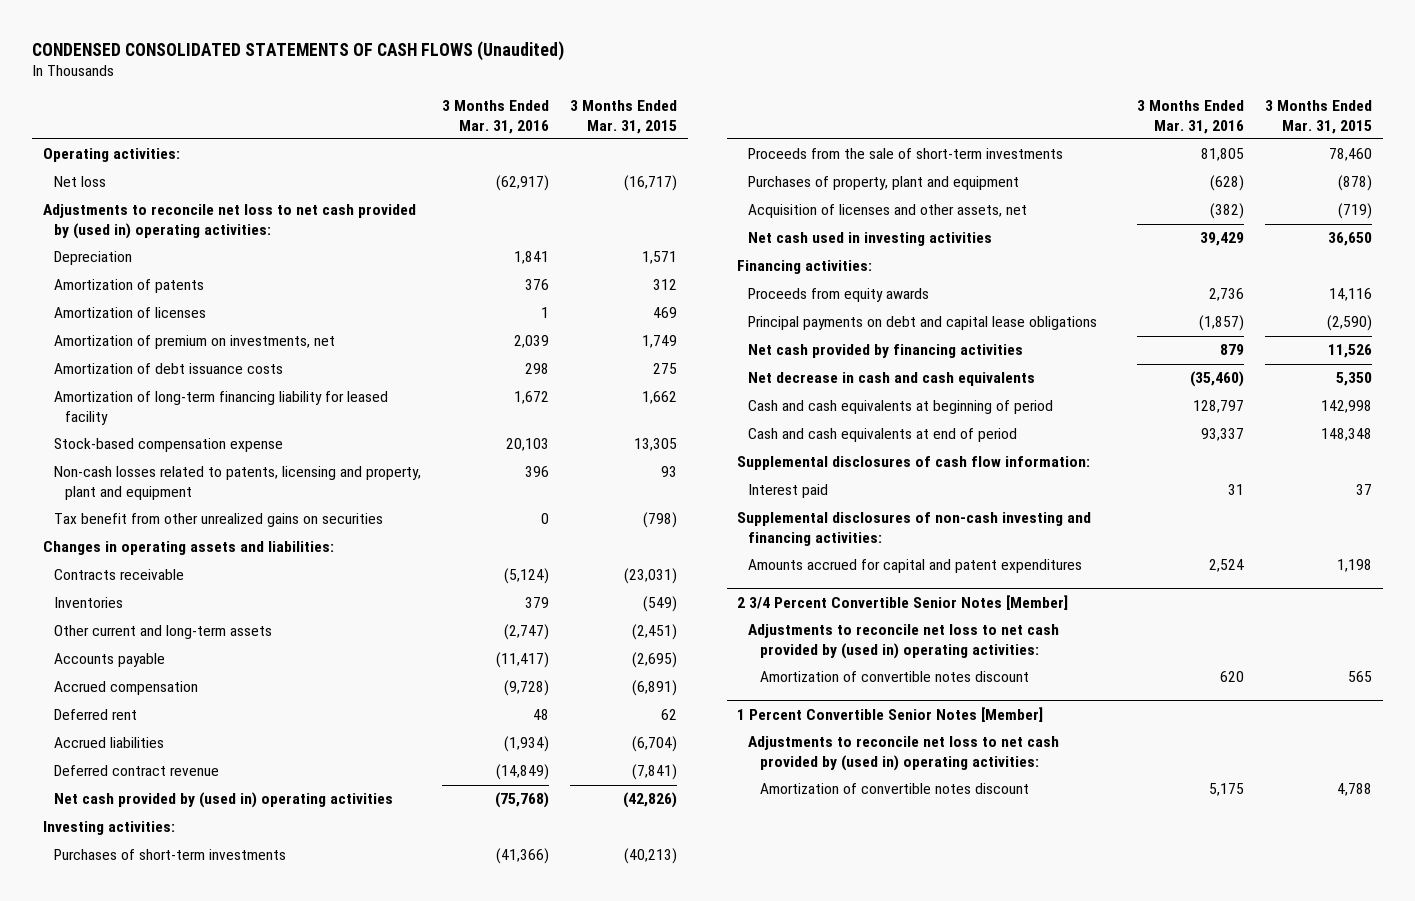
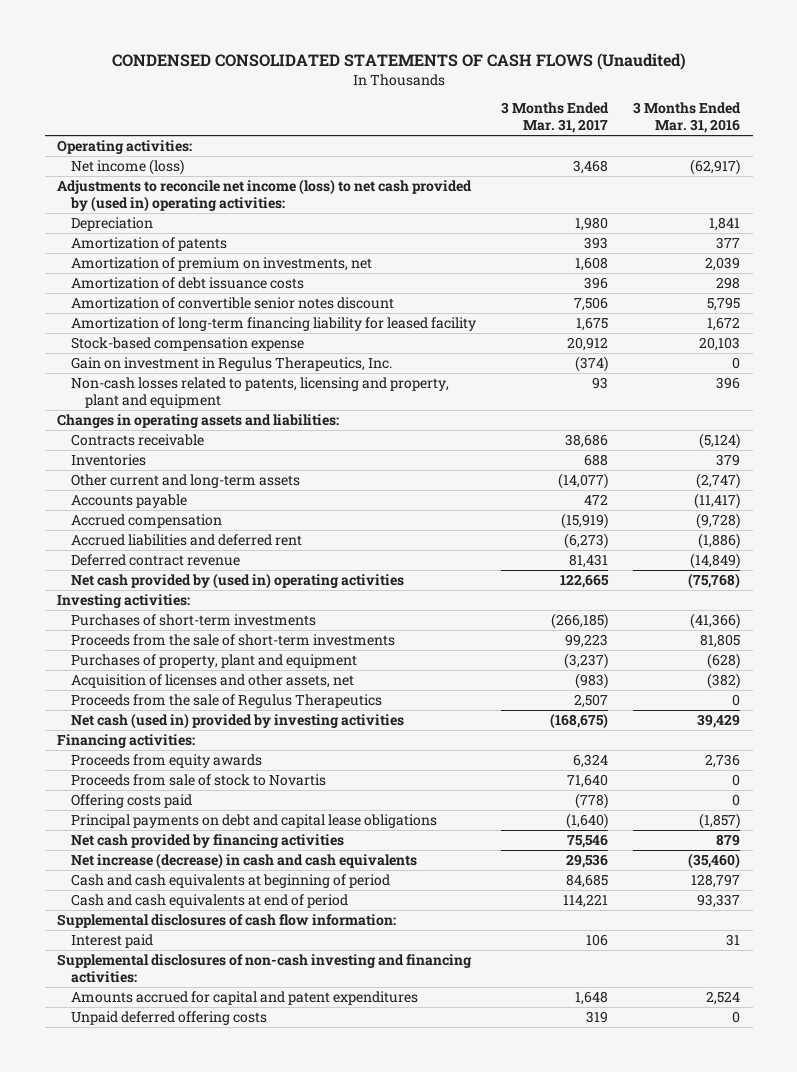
[570,100,678,134] 3 Months Ended Mar. 31, 2015 -> none
none -> [501,102,610,133] 3 Months Ended Mar. 31, 2017
[53,176,106,188] Net loss -> [71,159,185,176] Net income (loss)
[42,204,416,239] Adjustments to reconcile net loss to net cash provided by (used in) operating activities: -> [57,179,473,212] Adjustments to reconcile net income (loss) to net cash provided by (used in) operating activities:
[53,307,206,319] Amortization of licenses -> none
[525,279,550,291] 376 -> [716,237,741,250] 377
none -> [71,297,395,310] Amortization of convertible senior notes discount
none -> [71,357,393,372] Gain on investment in Regulus Therapeutics, Inc.
[53,513,383,528] Tax benefit from other unrealized gains on securities -> none
[53,709,137,721] Deferred rent -> none
[53,737,164,749] Accrued liabilities -> none
none -> [71,534,303,547] Accrued liabilities and deferred rent
none -> [71,694,383,709] Proceeds from the sale of Regulus Therapeutics
[748,232,993,247] Net cash used in investing activities -> [71,713,405,730] Net cash (used in) provided by investing activities
none -> [71,774,327,787] Proceeds from sale of stock to Novartis
none -> [71,794,193,809] Offering costs paid
[748,372,1036,387] Net decrease in cash and cash equivalents -> [71,853,418,870] Net increase (decrease) in cash and cash equivalents
[737,595,1069,611] 2 3/4 Percent Convertible Senior Notes [Member] -> none
[748,624,1060,659] Adjustments to reconcile net loss to net cash provided by (used in) operating activities: -> none
[759,671,1029,683] Amortization of convertible notes discount -> none
[737,707,1044,723] 1 Percent Convertible Senior Notes [Member] -> none
[748,736,1060,771] Adjustments to reconcile net loss to net cash provided by (used in) operating activities: -> none
[759,783,1029,795] Amortization of convertible notes discount -> none
none -> [71,1011,268,1026] Unpaid deferred offering costs

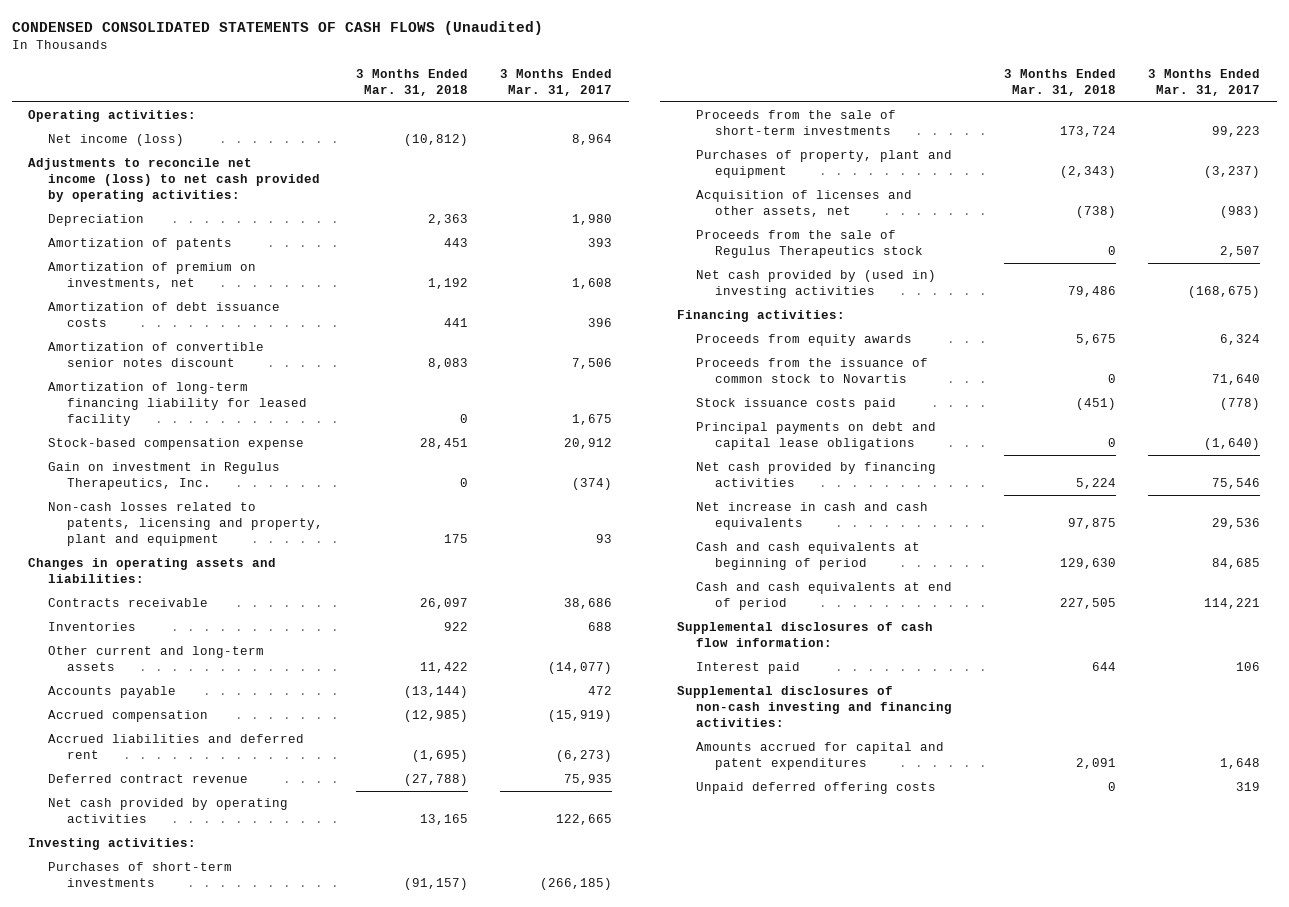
[633,102,742,133] 3 Months Ended Mar. 31, 2016 -> none
none -> [355,69,468,97] 3 Months Ended Mar. 31, 2018
[573,160,609,175] 3,468 -> [572,134,613,146] 8,964
[57,179,473,212] Adjustments to reconcile net income (loss) to net cash provided by (used in) operating activities: -> [28,158,320,203] Adjustments to reconcile net income (loss) to net cash provided by operating activities:
[569,554,609,569] 81,431 -> [564,774,613,786] 75,935
[71,573,405,590] Net cash provided by (used in) operating activities -> [47,798,288,824] Net cash provided by operating activities
[71,694,383,709] Proceeds from the sale of Regulus Therapeutics -> [695,230,924,259] Proceeds from the sale of Regulus Therapeutics stock
[71,713,405,730] Net cash (used in) provided by investing activities -> [695,270,936,299] Net cash provided by (used in) investing activities
[71,774,327,787] Proceeds from sale of stock to Novartis -> [695,358,928,384] Proceeds from the issuance of common stock to Novartis
[71,794,193,809] Offering costs paid -> [695,398,896,411] Stock issuance costs paid
[71,853,418,870] Net increase (decrease) in cash and cash equivalents -> [695,502,928,531] Net increase in cash and cash equivalents

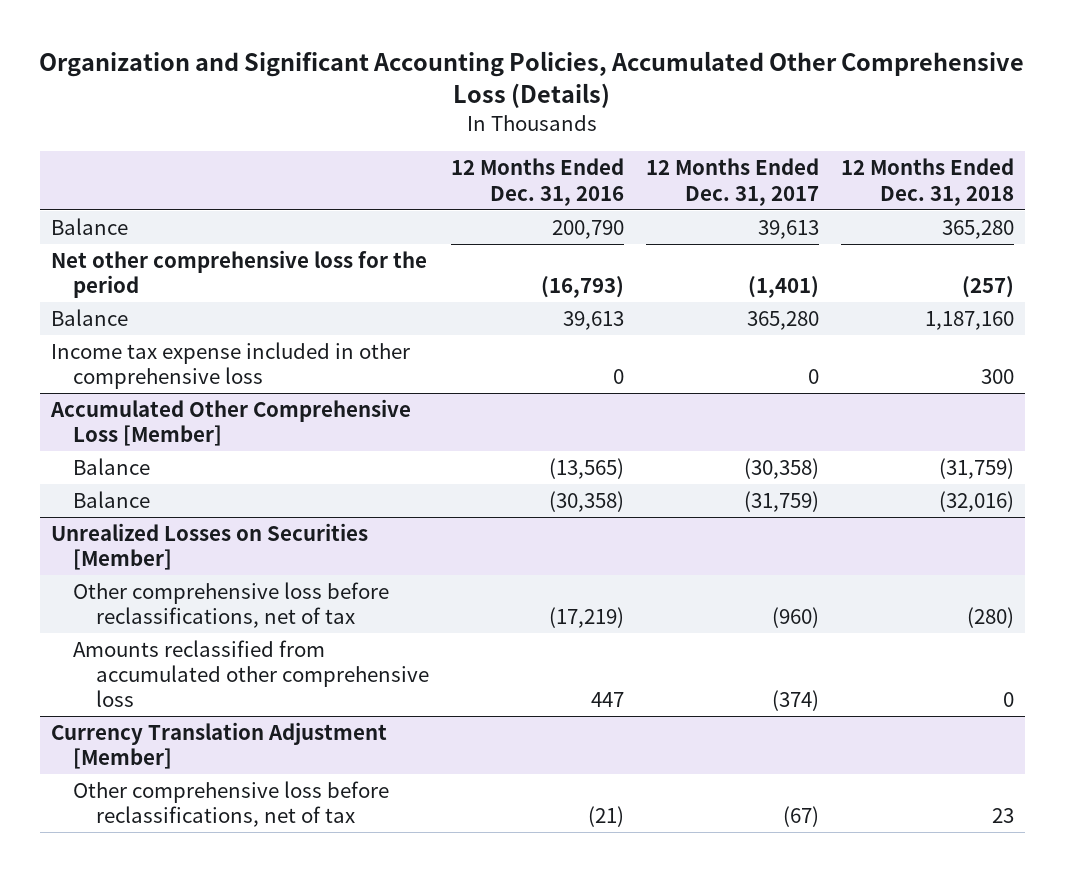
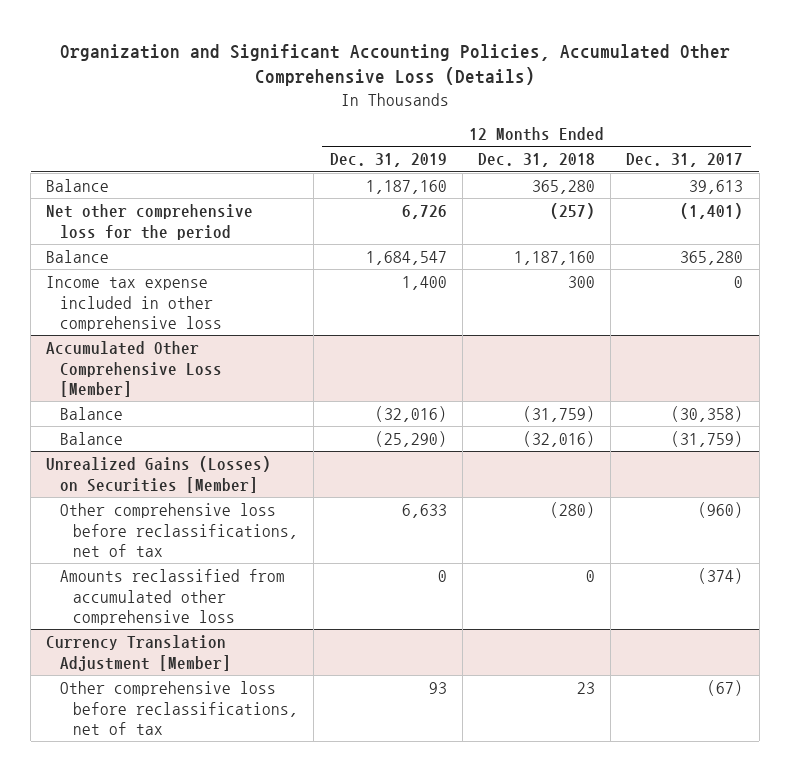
[450,158,624,206] 12 Months Ended Dec. 31, 2016 -> none
none -> [329,153,447,168] Dec. 31, 2019
[50,523,368,571] Unrealized Losses on Securities [Member] -> [46,455,272,493] Unrealized Gains (Losses) on Securities [Member]

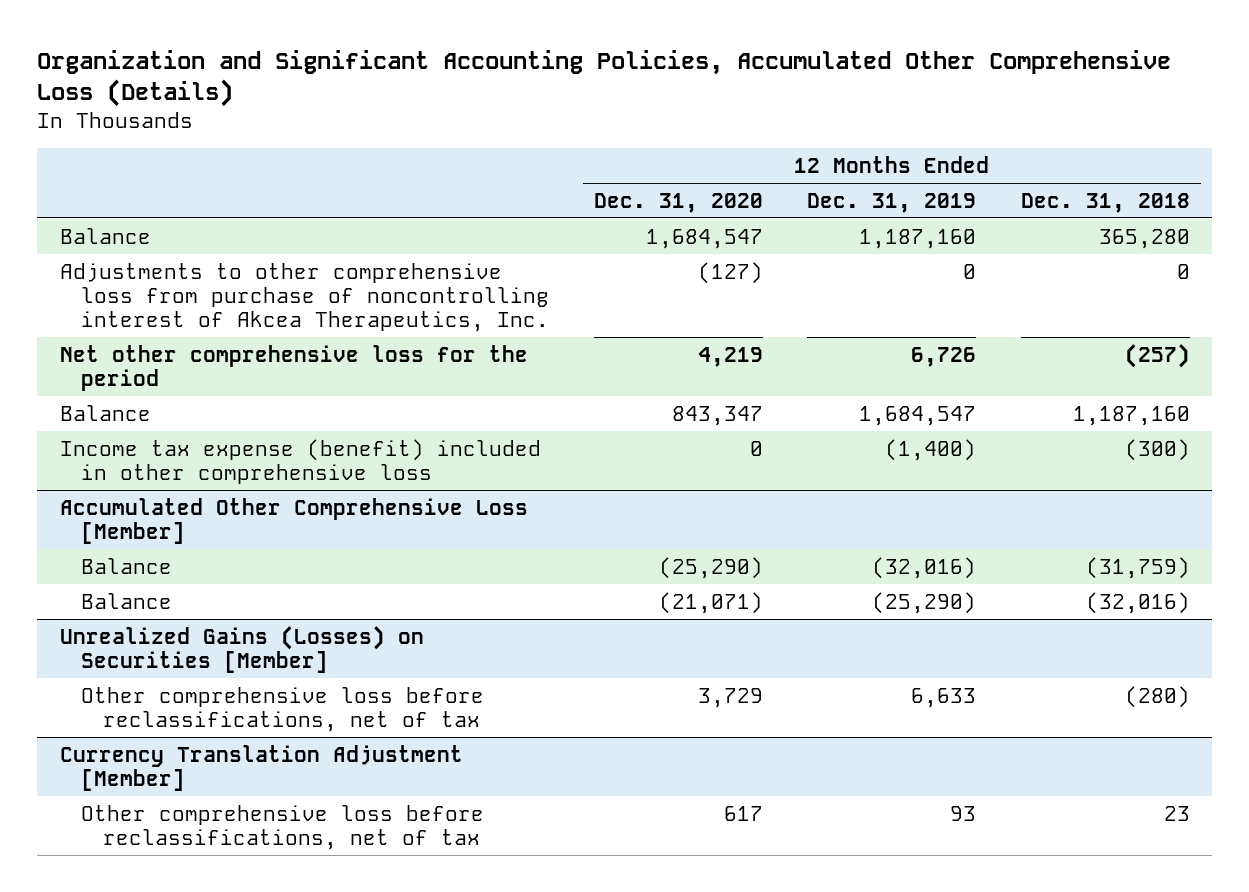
[626,153,744,168] Dec. 31, 2017 -> none
none -> [593,192,763,213] Dec. 31, 2020
none -> [59,262,550,332] Adjustments to other comprehensive loss from purchase of noncontrolling interest of Akcea Therapeutics, Inc.
[46,275,222,332] Income tax expense included in other comprehensive loss -> [59,438,541,484] Income tax expense (benefit) included in other comprehensive loss
[401,275,447,290] 1,400 -> [885,438,977,461] (1,400)
[568,275,596,288] 300 -> [1124,438,1190,461] (300)
[59,568,285,626] Amounts reclassified from accumulated other comprehensive loss -> none

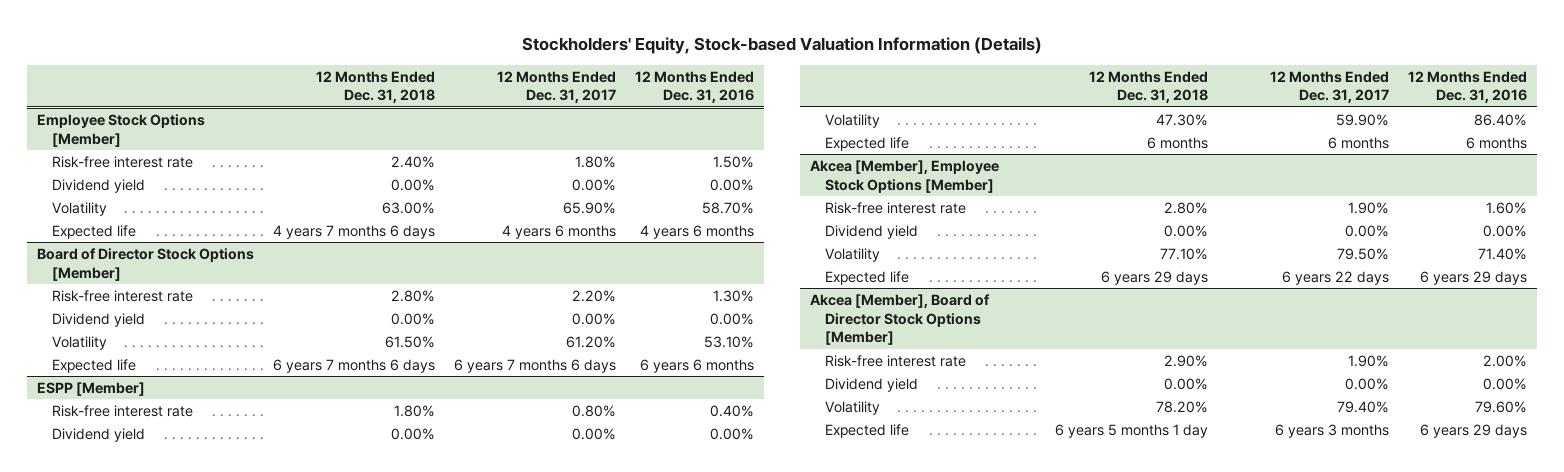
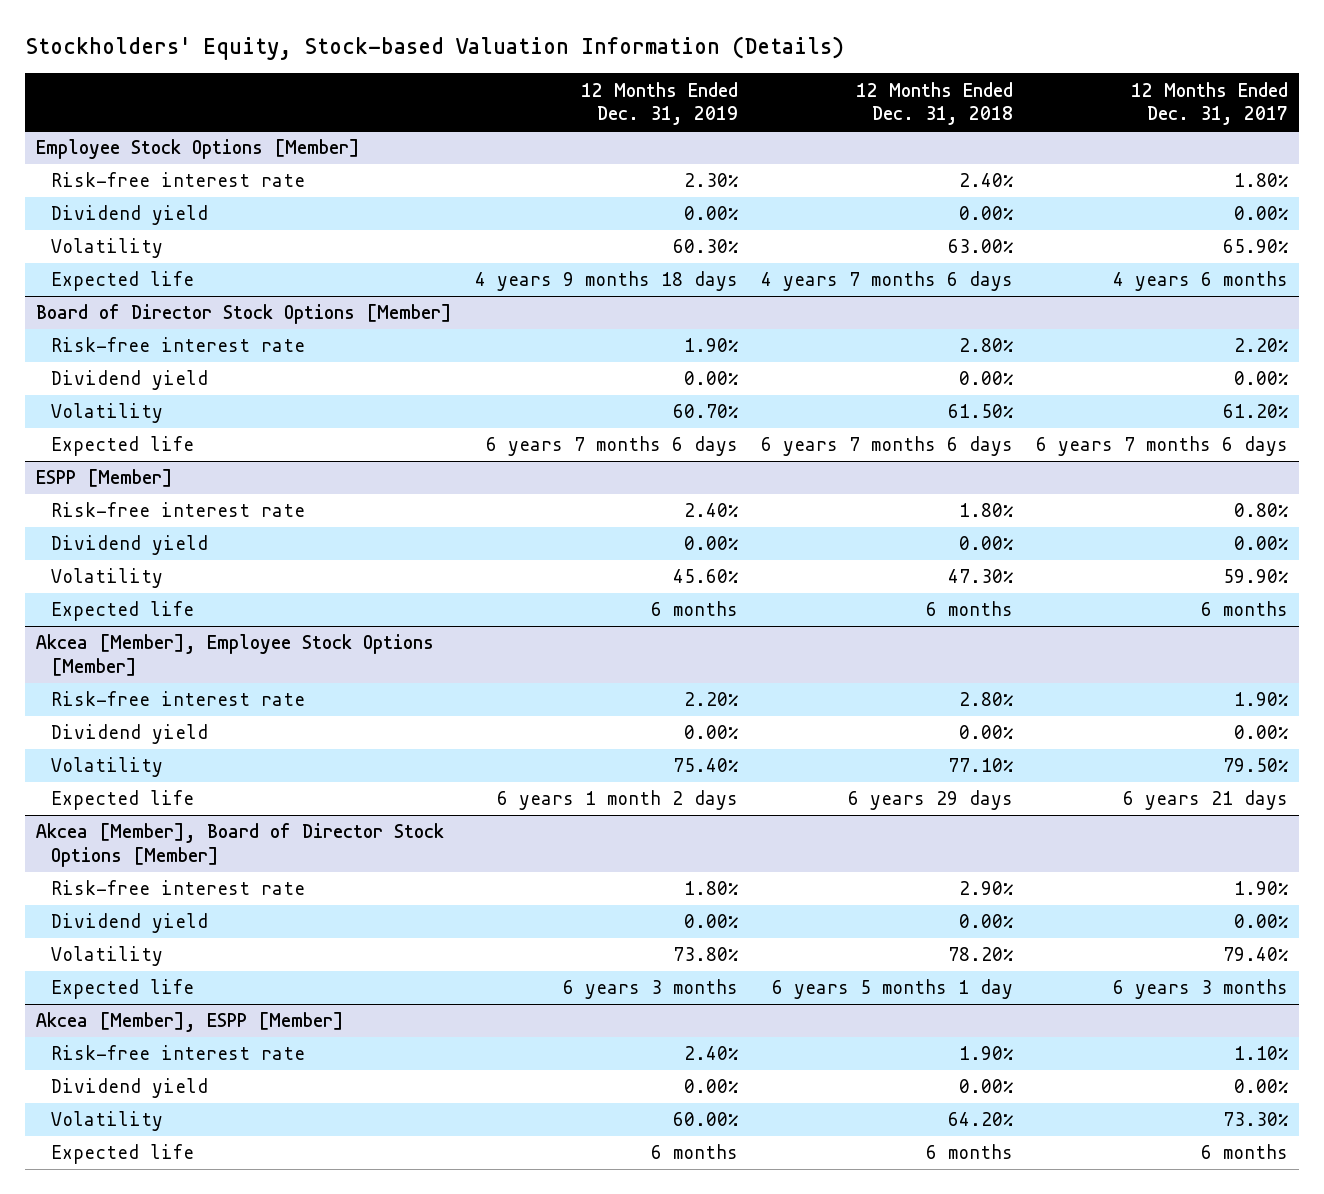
[635,70,755,104] 12 Months Ended Dec. 31, 2016 -> none
none -> [580,81,738,126] 12 Months Ended Dec. 31, 2019
[1282,270,1390,285] 6 years 22 days -> [1122,790,1288,811] 6 years 21 days
none -> [35,1012,344,1033] Akcea [Member], ESPP [Member]
none -> [51,1045,306,1061] Risk-free interest rate
none -> [51,1078,209,1099] Dividend yield
none -> [51,1111,164,1132] Volatility
none -> [51,1144,195,1165] Expected life

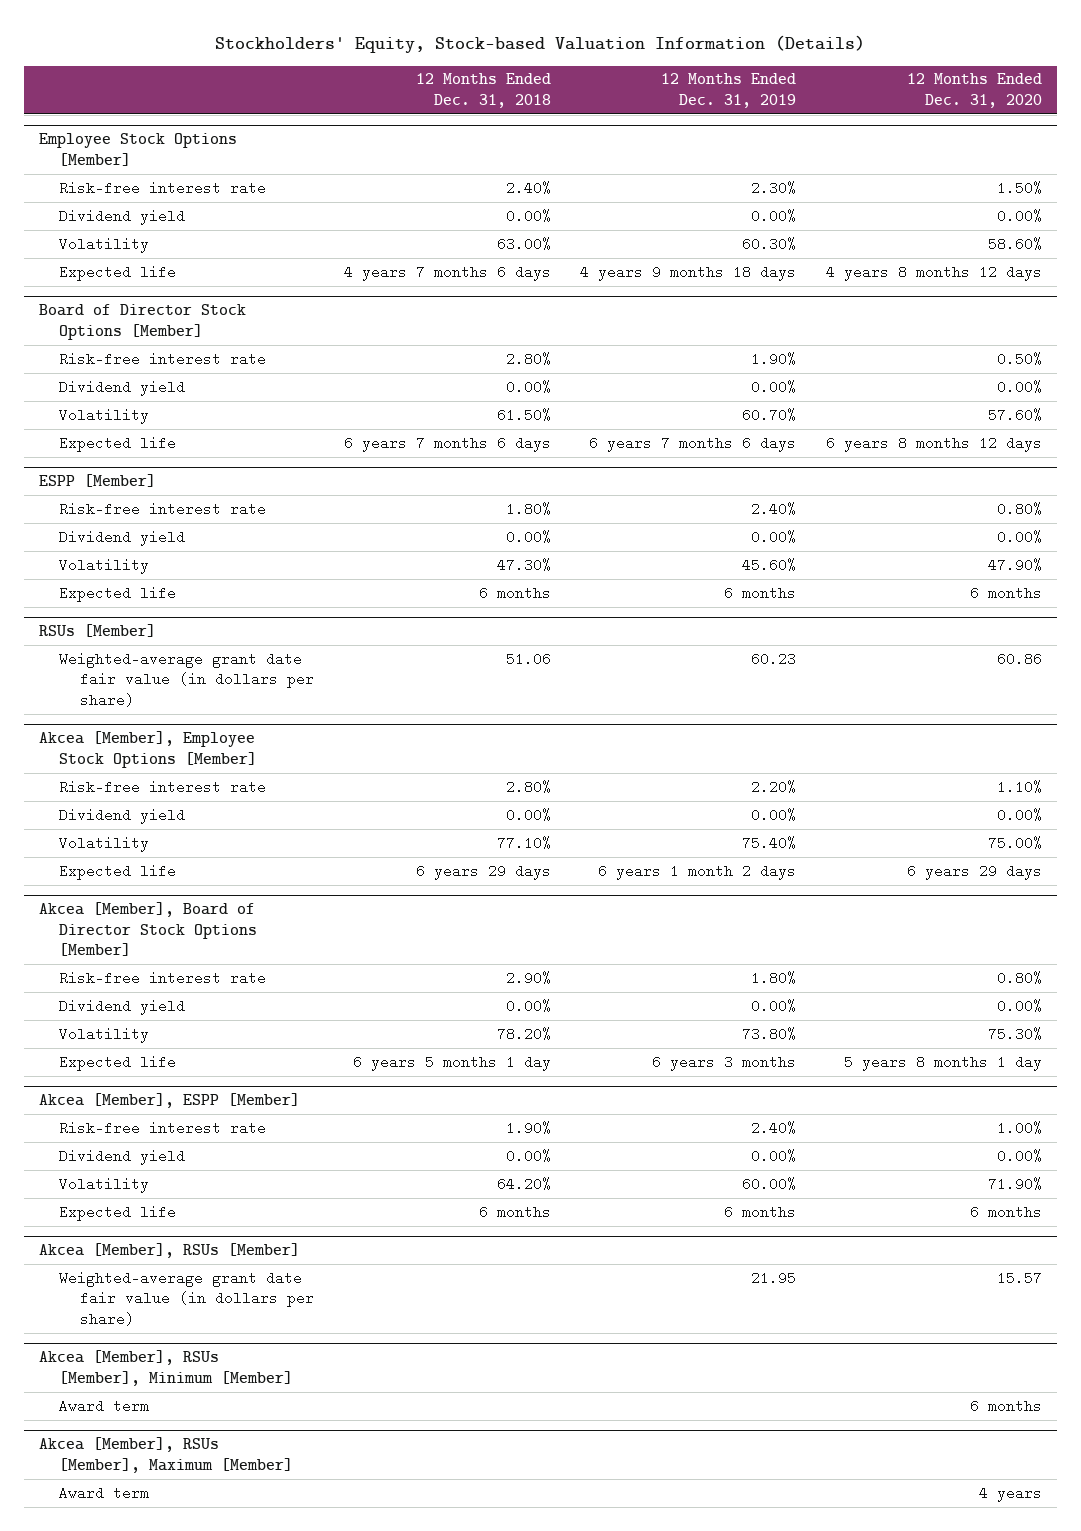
[1130,81,1288,126] 12 Months Ended Dec. 31, 2017 -> none
none -> [907,73,1043,108] 12 Months Ended Dec. 31, 2020
none -> [38,624,156,638] RSUs [Member]
none -> [59,651,315,707] Weighted-average grant date fair value (in dollars per share)
none -> [38,1243,300,1259] Akcea [Member], RSUs [Member]
none -> [59,1270,315,1326] Weighted-average grant date fair value (in dollars per share)
none -> [38,1350,294,1386] Akcea [Member], RSUs [Member], Minimum [Member]
none -> [59,1398,150,1413] Award term
none -> [38,1437,294,1473] Akcea [Member], RSUs [Member], Maximum [Member]
none -> [59,1485,150,1500] Award term

